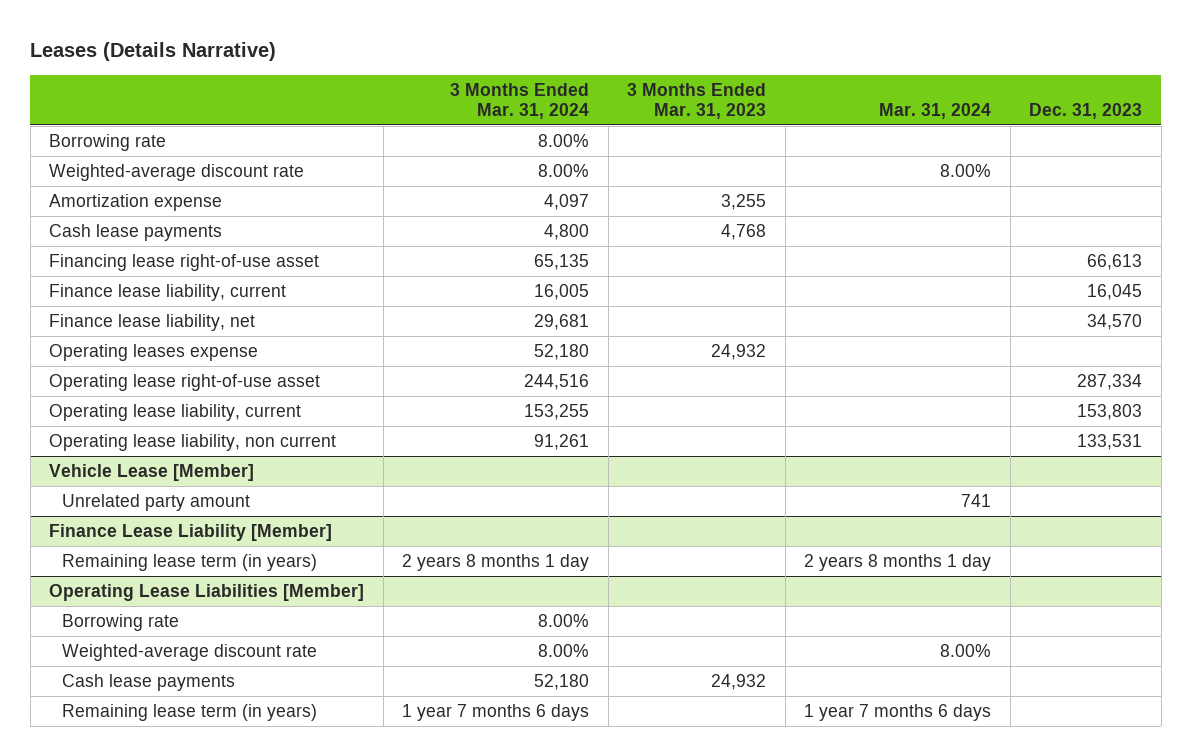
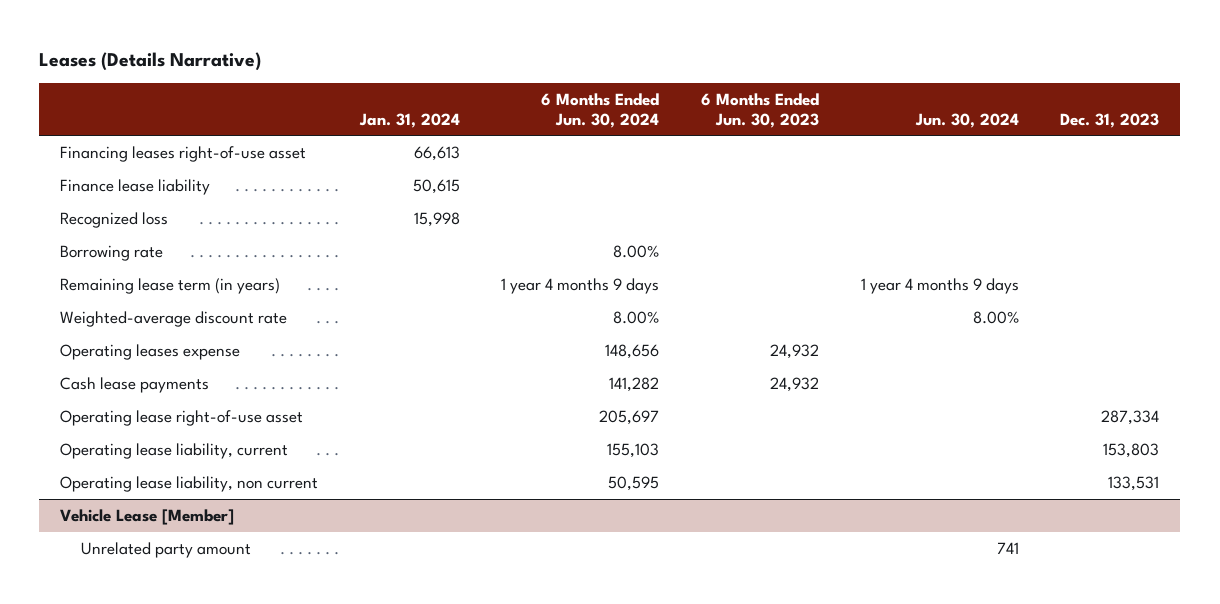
[450,82,590,120] 3 Months Ended Mar. 31, 2024 -> none
[627,82,767,120] 3 Months Ended Mar. 31, 2023 -> none
[879,103,992,120] Mar. 31, 2024 -> none
none -> [358,112,460,128] Jan. 31, 2024
none -> [541,92,660,128] 6 Months Ended Jun. 30, 2024
none -> [701,92,820,128] 6 Months Ended Jun. 30, 2023
none -> [914,112,1019,128] Jun. 30, 2024
none -> [60,146,307,163] Financing leases right-of-use asset
none -> [60,179,211,196] Finance lease liability
none -> [60,212,169,229] Recognized loss
none -> [60,278,281,295] Remaining lease term (in years)
[49,193,223,211] Amortization expense -> none
[49,253,320,271] Financing lease right-of-use asset -> none
[49,283,287,301] Finance lease liability, current -> none
[49,313,256,331] Finance lease liability, net -> none
[49,223,223,241] Cash lease payments -> [60,377,210,394] Cash lease payments
[49,523,333,541] Finance Lease Liability [Member] -> none
[62,553,318,571] Remaining lease term (in years) -> none
[49,583,365,601] Operating Lease Liabilities [Member] -> none
[62,613,180,631] Borrowing rate -> none
[62,643,318,661] Weighted-average discount rate -> none
[62,673,236,691] Cash lease payments -> none
[62,703,318,721] Remaining lease term (in years) -> none

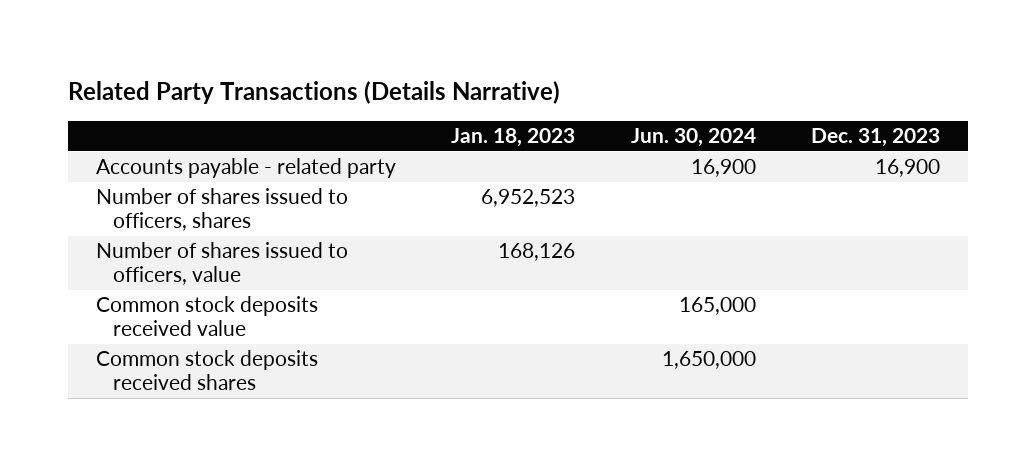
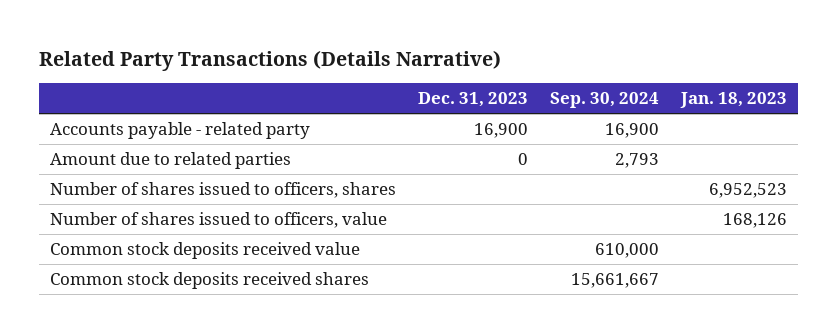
[630,128,756,148] Jun. 30, 2024 -> none
none -> [550,92,660,109] Sep. 30, 2024
none -> [50,152,292,170] Amount due to related parties

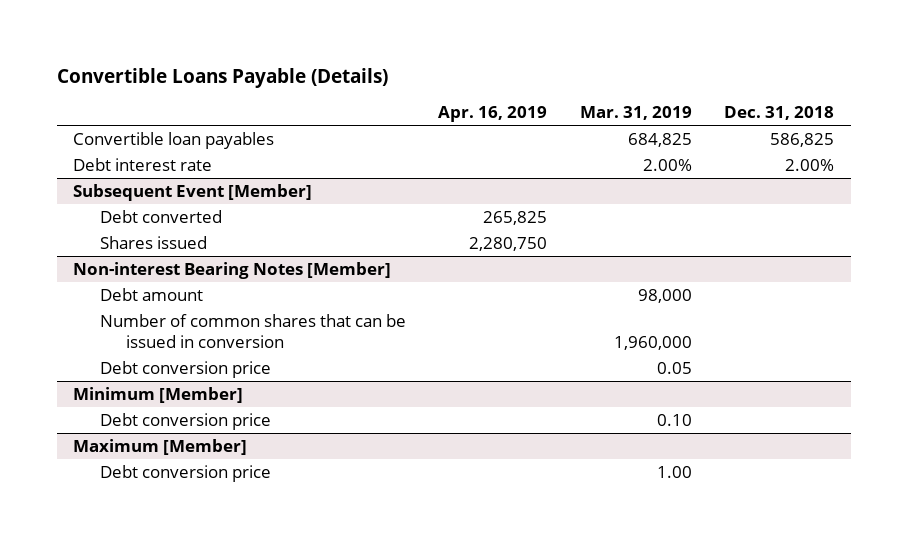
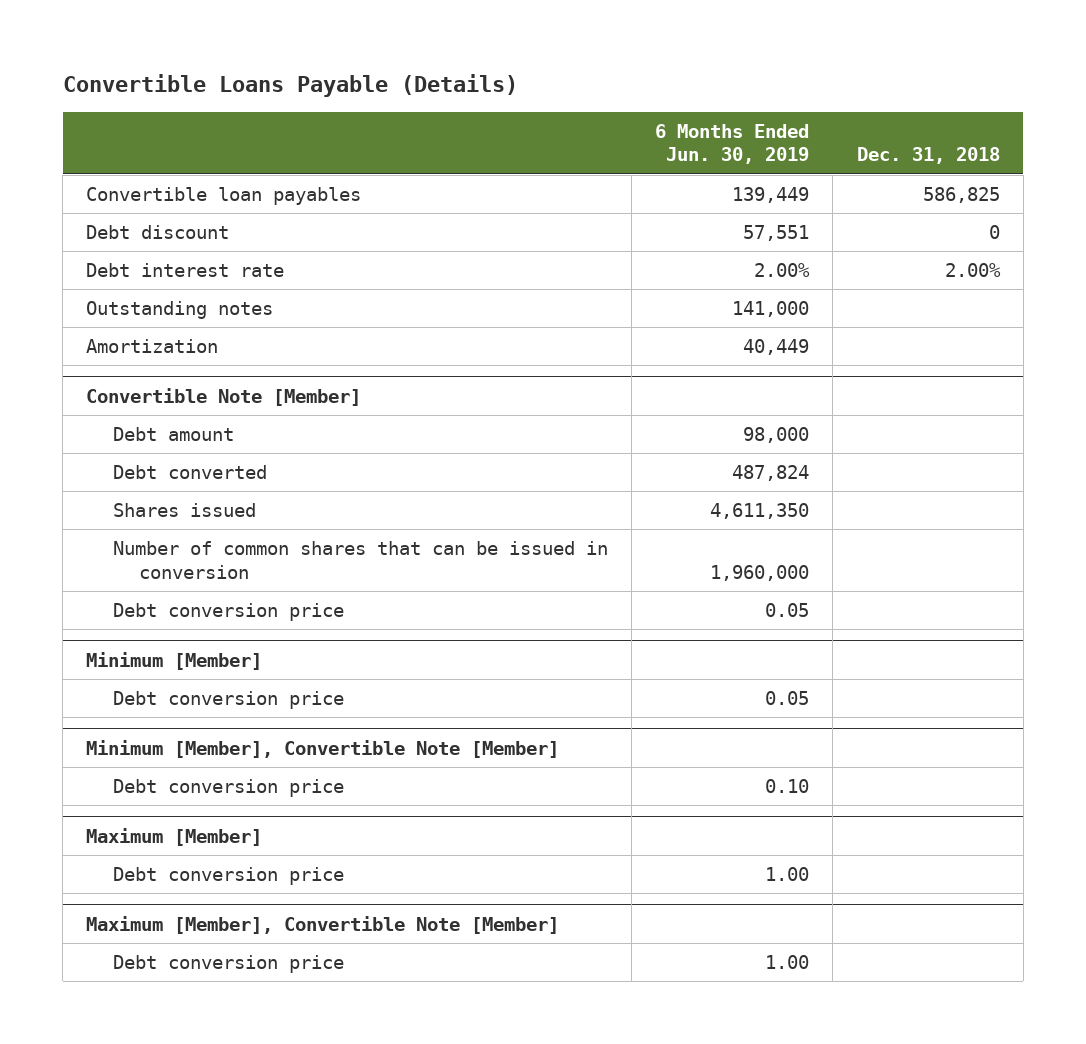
[438,106,548,123] Apr. 16, 2019 -> none
[579,106,692,121] Mar. 31, 2019 -> none
none -> [655,123,810,165] 6 Months Ended Jun. 30, 2019
none -> [86,225,230,240] Debt discount
[73,183,313,201] Subsequent Event [Member] -> none
[99,209,222,223] Debt converted -> none
[99,235,207,249] Shares issued -> none
[73,261,392,279] Non-interest Bearing Notes [Member] -> none
[99,287,203,301] Debt amount -> none
[99,313,406,349] Number of common shares that can be issued in conversion -> none
[99,360,271,378] Debt conversion price -> none
none -> [86,301,274,320] Outstanding notes
none -> [86,339,219,354] Amortization
none -> [86,387,362,406] Convertible Note [Member]
none -> [112,427,234,442] Debt amount
none -> [112,465,267,480] Debt converted
none -> [112,503,256,518] Shares issued
none -> [112,541,608,579] Number of common shares that can be issued in conversion
none -> [112,603,344,622] Debt conversion price
none -> [86,739,560,758] Minimum [Member], Convertible Note [Member]
none -> [112,779,344,798] Debt conversion price
none -> [86,915,560,934] Maximum [Member], Convertible Note [Member]
none -> [112,955,344,974] Debt conversion price

